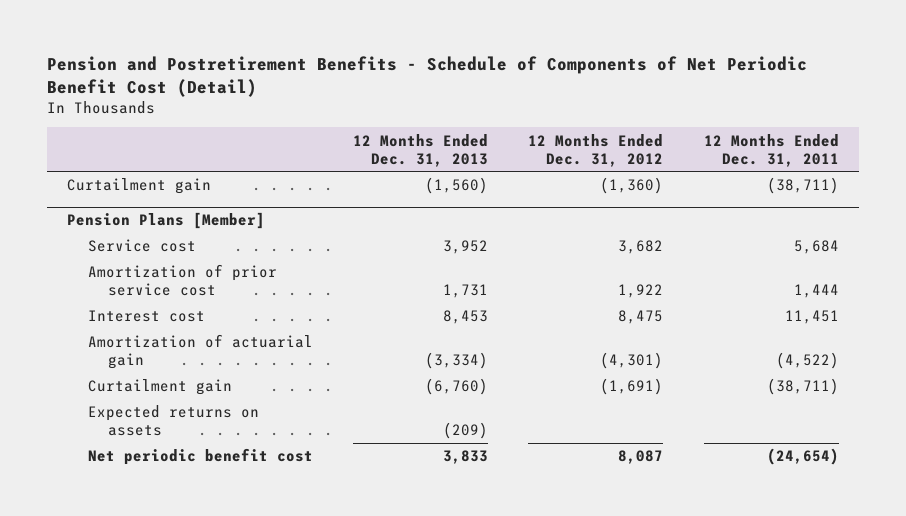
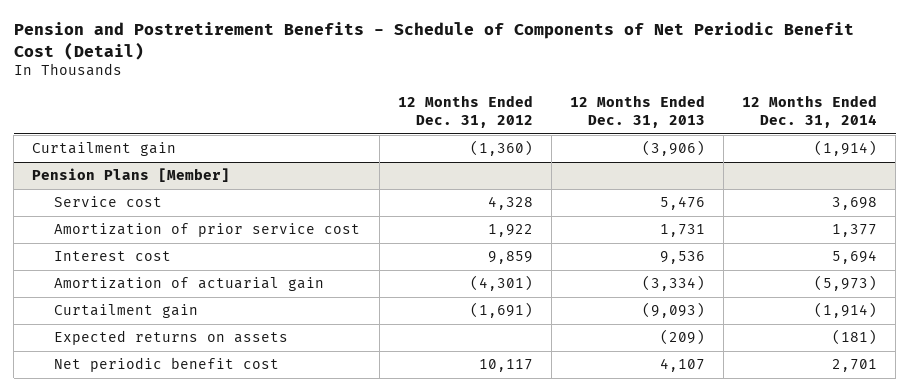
[703,133,839,167] 12 Months Ended Dec. 31, 2011 -> none
none -> [742,95,878,129] 12 Months Ended Dec. 31, 2014
[424,177,488,195] (1,560) -> [641,140,705,157] (3,906)
[442,240,488,255] 3,952 -> [659,196,705,211] 5,476
[618,240,664,255] 3,682 -> [487,196,533,211] 4,328
[442,310,488,325] 8,453 -> [659,251,705,265] 9,536
[618,310,664,325] 8,475 -> [487,251,533,265] 9,859
[424,378,488,396] (6,760) -> [641,302,705,319] (9,093)
[442,450,488,465] 3,833 -> [659,358,705,373] 4,107
[618,450,664,465] 8,087 -> [478,359,533,373] 10,117

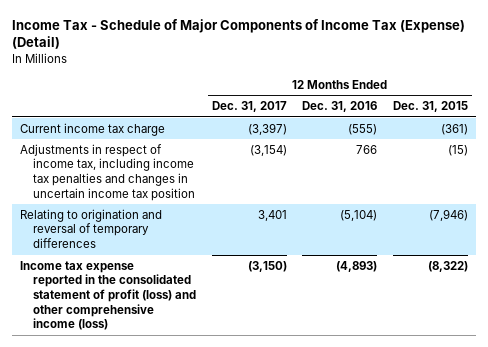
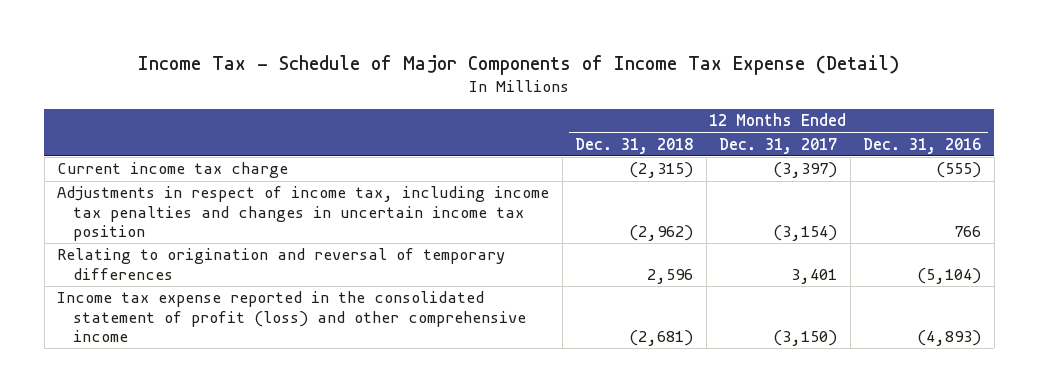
[12,18,466,50] Income Tax - Schedule of Major Components of Income Tax (Expense) (Detail) -> [138,55,900,76] Income Tax - Schedule of Major Components of Income Tax Expense (Detail)
[393,101,469,113] Dec. 31, 2015 -> none
none -> [575,137,694,154] Dec. 31, 2018
[20,260,196,331] Income tax expense reported in the consolidated statement of profit (loss) and other comprehensive income (loss) -> [57,291,526,343] Income tax expense reported in the consolidated statement of profit (loss) and other comprehensive income

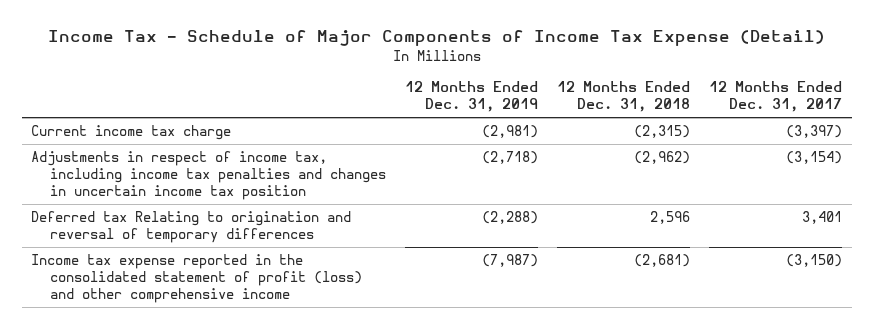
[863,137,982,154] Dec. 31, 2016 -> none
none -> [405,81,539,113] 12 Months Ended Dec. 31, 2019
[57,248,506,280] Relating to origination and reversal of temporary differences -> [31,211,352,244] Deferred tax Relating to origination and reversal of temporary differences

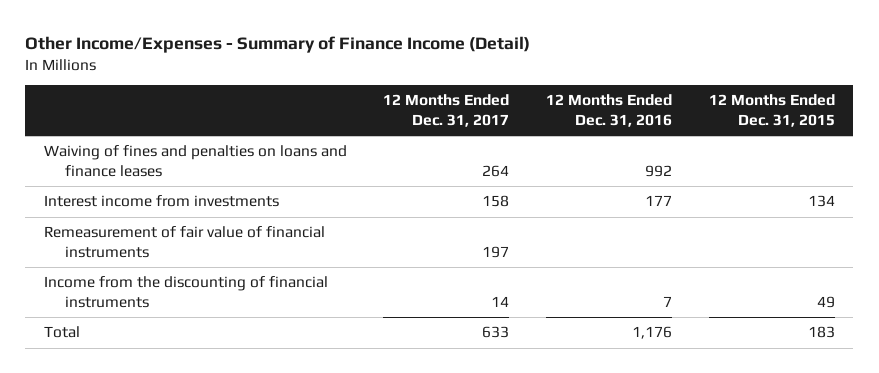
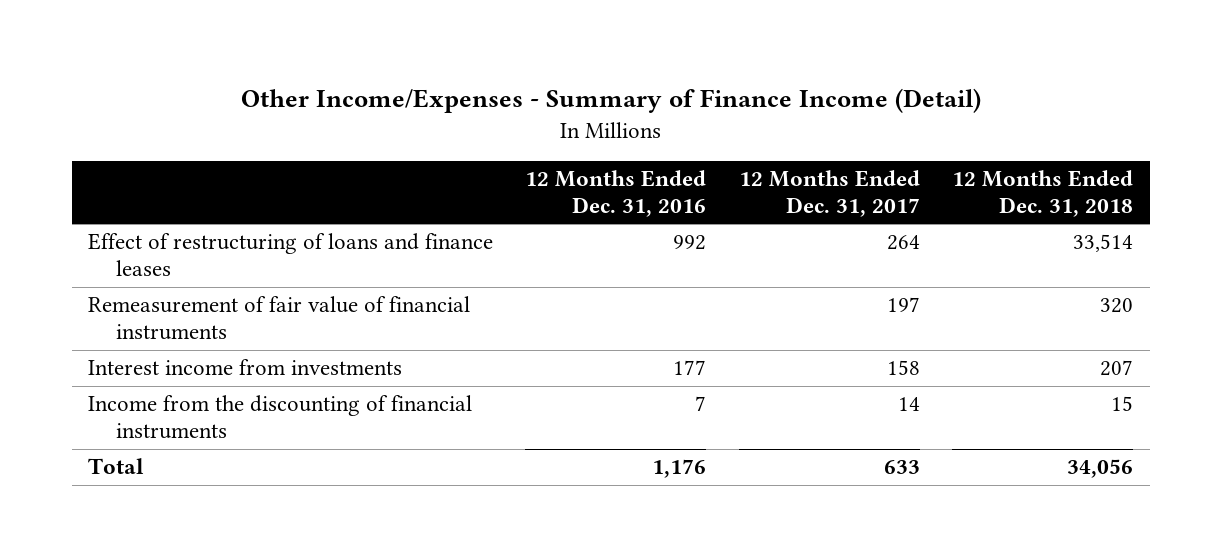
[708,94,835,127] 12 Months Ended Dec. 31, 2015 -> none
none -> [952,169,1134,217] 12 Months Ended Dec. 31, 2018
[43,145,347,177] Waiving of fines and penalties on loans and finance leases -> [87,233,493,277] Effect of restructuring of loans and finance leases
[43,195,279,208] Interest income from investments -> [87,359,402,376] Interest income from investments

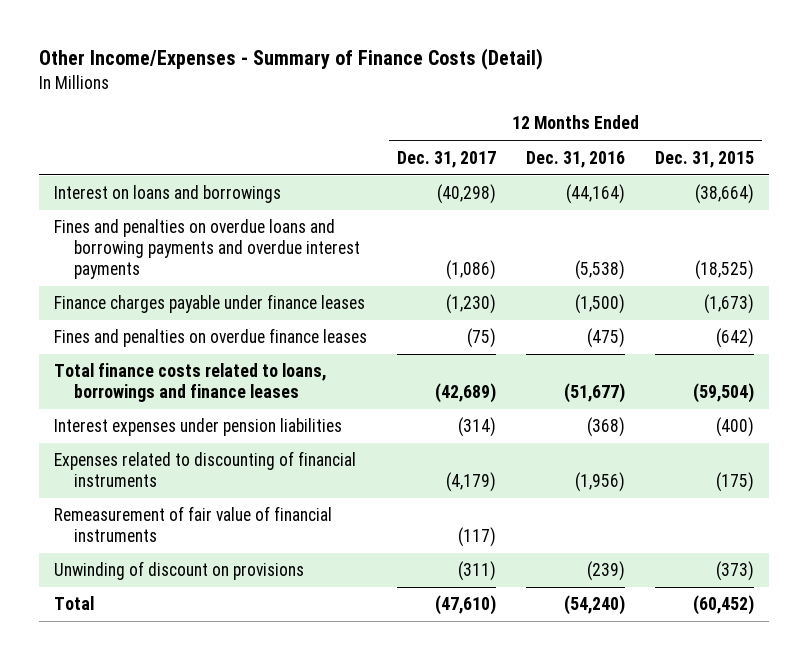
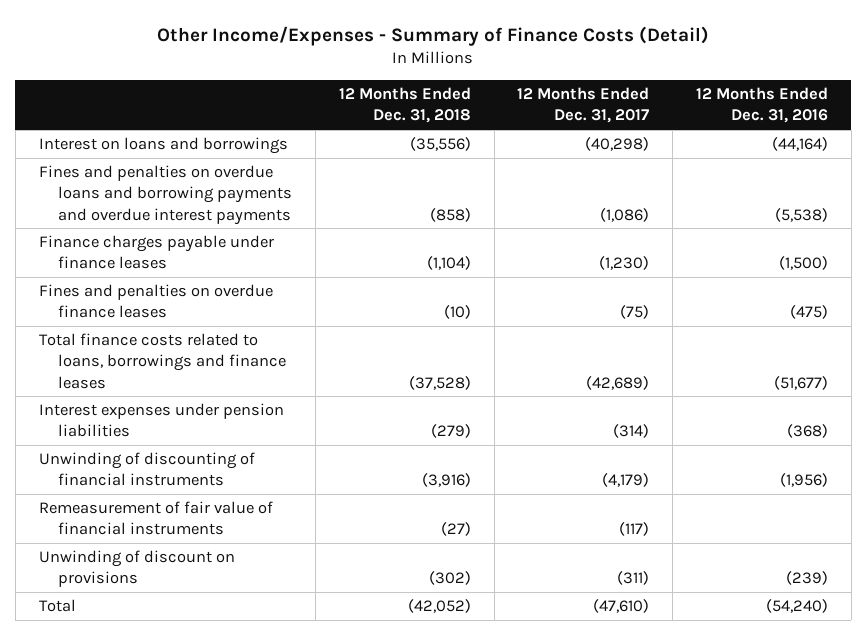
[655,150,755,168] Dec. 31, 2015 -> none
none -> [338,87,471,124] 12 Months Ended Dec. 31, 2018
[53,451,356,488] Expenses related to discounting of financial instruments -> [38,452,255,487] Unwinding of discounting of financial instruments

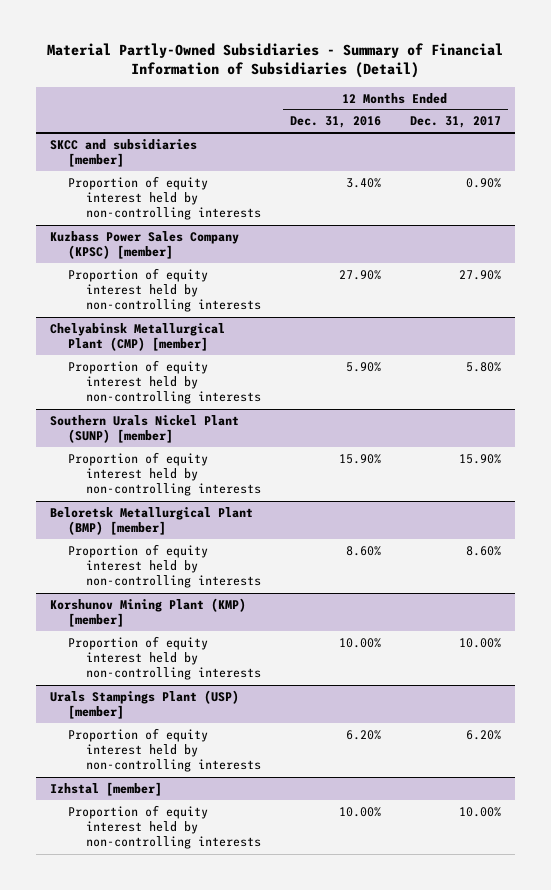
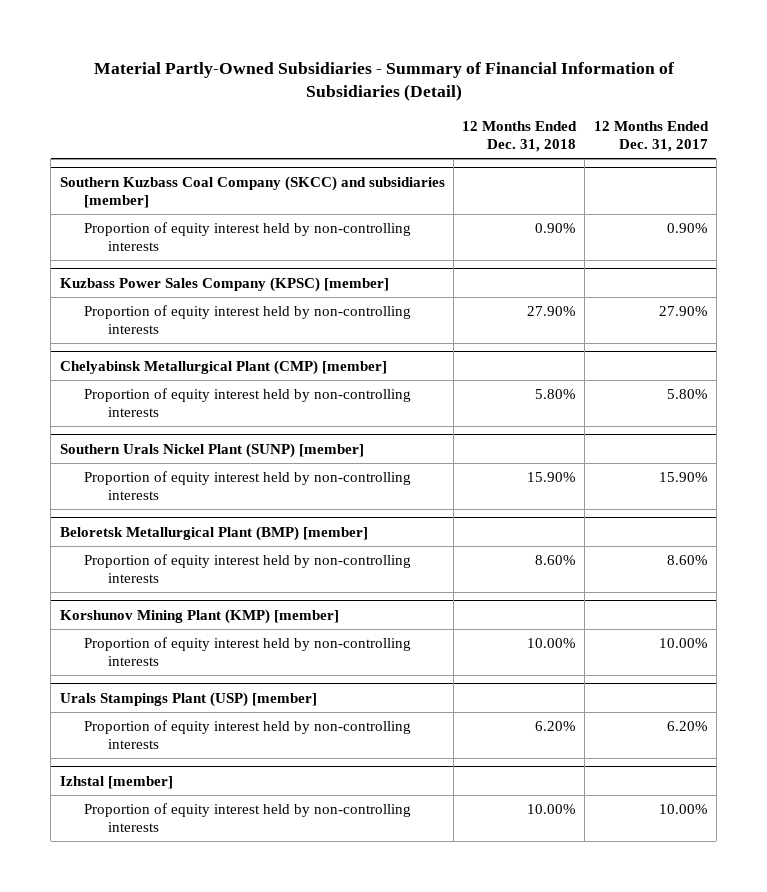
[289,116,381,129] Dec. 31, 2016 -> none
none -> [462,121,578,153] 12 Months Ended Dec. 31, 2018
[50,138,198,168] SKCC and subsidiaries [member] -> [59,175,445,208] Southern Kuzbass Coal Company (SKCC) and subsidiaries [member]

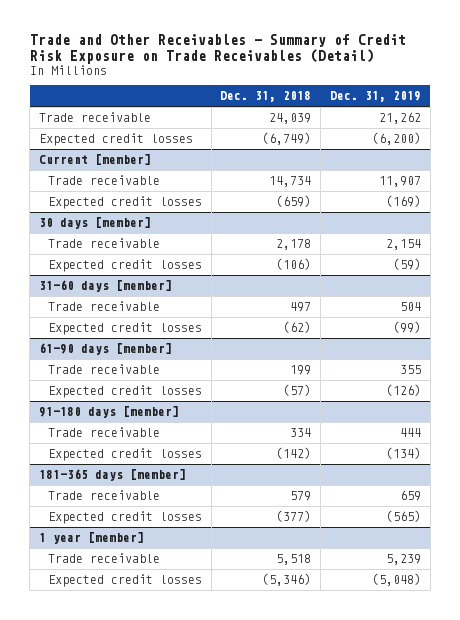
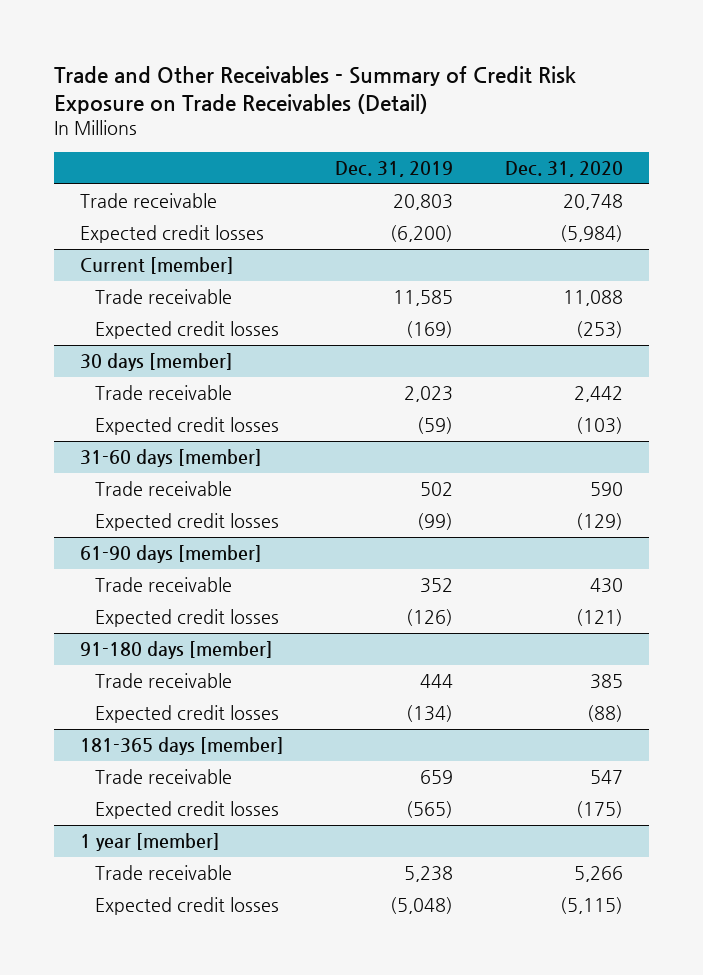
[220,91,312,103] Dec. 31, 2018 -> none
none -> [505,161,624,178] Dec. 31, 2020
[378,112,421,125] 21,262 -> [393,194,454,211] 20,803
[378,176,421,188] 11,907 -> [393,290,454,307] 11,585
[385,239,421,251] 2,154 -> [404,386,454,403] 2,023
[399,302,421,312] 504 -> [420,482,454,497] 502
[399,365,421,375] 355 -> [420,578,454,594] 352
[385,554,421,566] 5,239 -> [404,866,454,883] 5,238

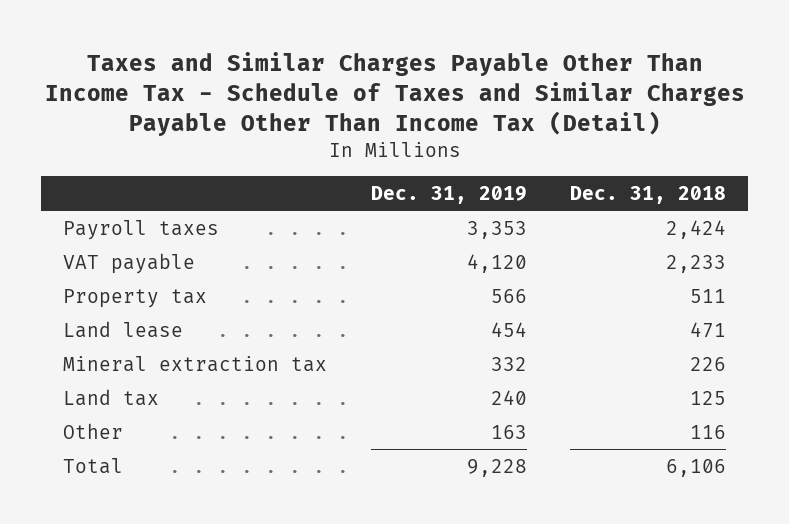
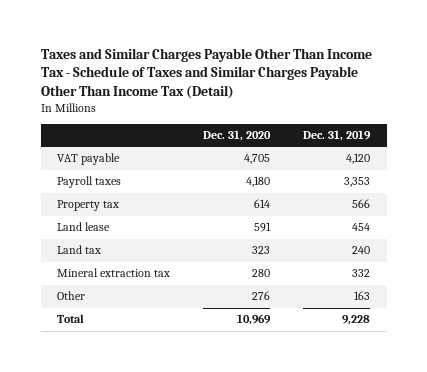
[570,185,727,204] Dec. 31, 2018 -> none
none -> [203,130,272,142] Dec. 31, 2020
[63,219,220,240] Payroll taxes -> [57,176,122,189] Payroll taxes
[63,355,328,372] Mineral extraction tax -> [57,268,171,278] Mineral extraction tax

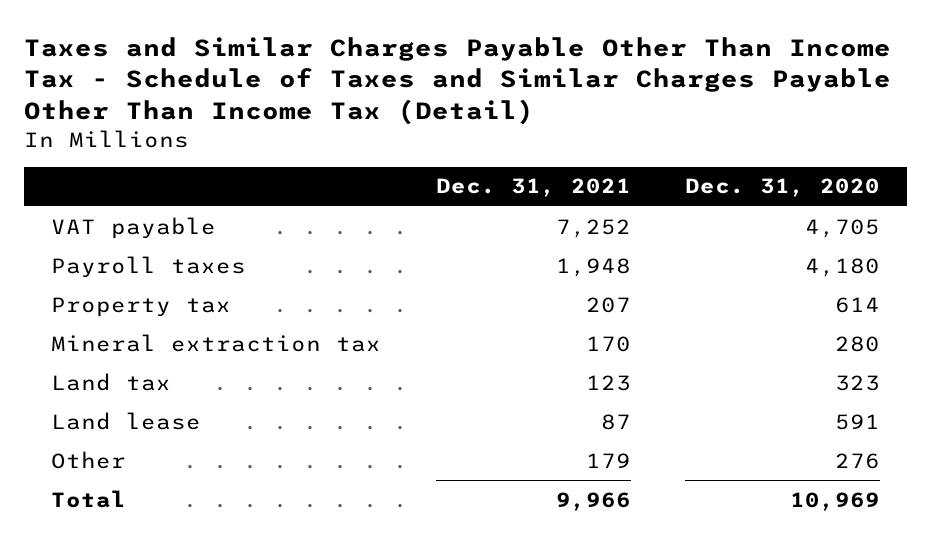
[303,130,372,142] Dec. 31, 2019 -> none
none -> [435,178,631,198] Dec. 31, 2021
[57,245,102,255] Land tax -> [51,372,172,391] Land tax
[57,222,111,232] Land lease -> [51,411,202,430] Land lease

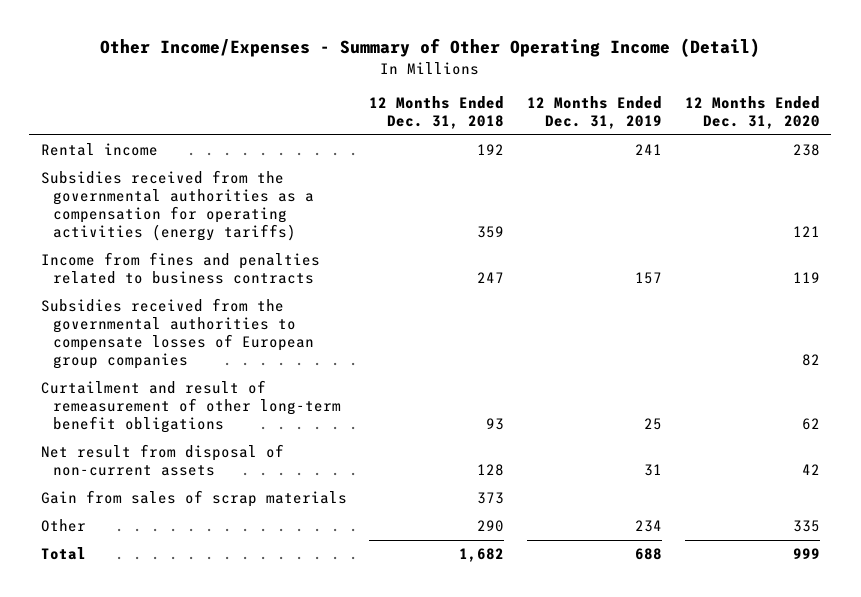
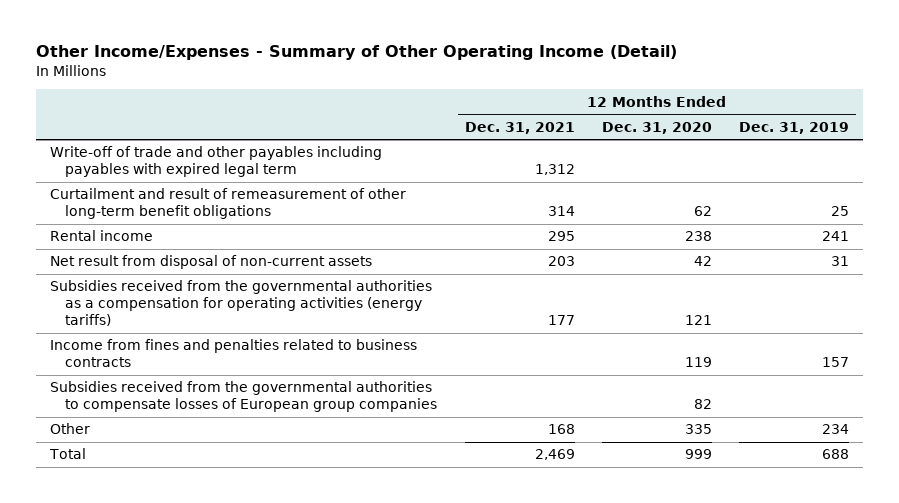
[369,96,505,130] 12 Months Ended Dec. 31, 2018 -> none
none -> [464,121,575,134] Dec. 31, 2021
none -> [50,146,383,178] Write-off of trade and other payables including payables with expired legal term
[40,380,342,434] Curtailment and result of remeasurement of other long-term benefit obligations -> [50,188,407,220] Curtailment and result of remeasurement of other long-term benefit obligations
[40,444,284,477] Net result from disposal of non-current assets -> [50,255,373,270] Net result from disposal of non-current assets
[40,490,347,508] Gain from sales of scrap materials -> none

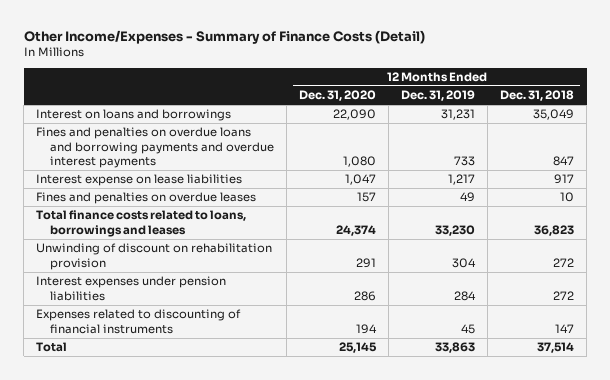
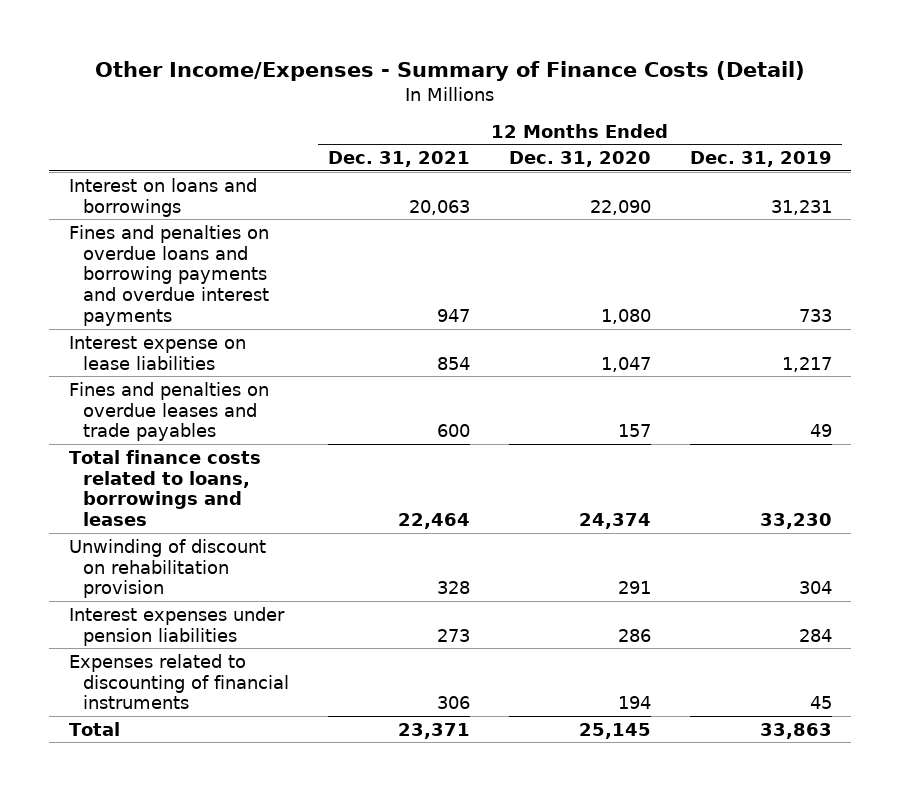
[500,90,575,102] Dec. 31, 2018 -> none
none -> [327,151,470,168] Dec. 31, 2021
[36,192,257,205] Fines and penalties on overdue leases -> [68,381,269,442] Fines and penalties on overdue leases and trade payables

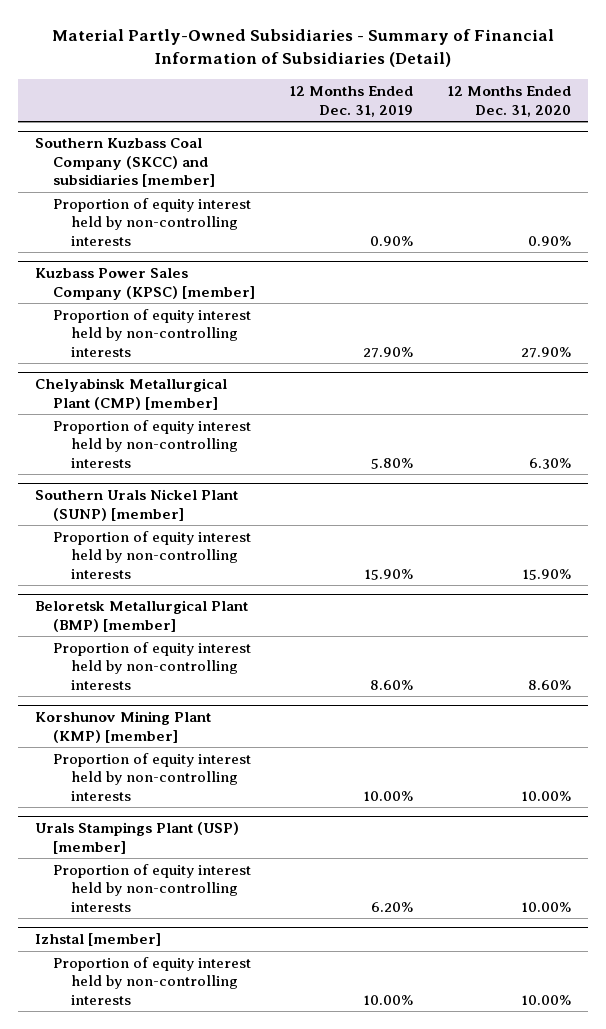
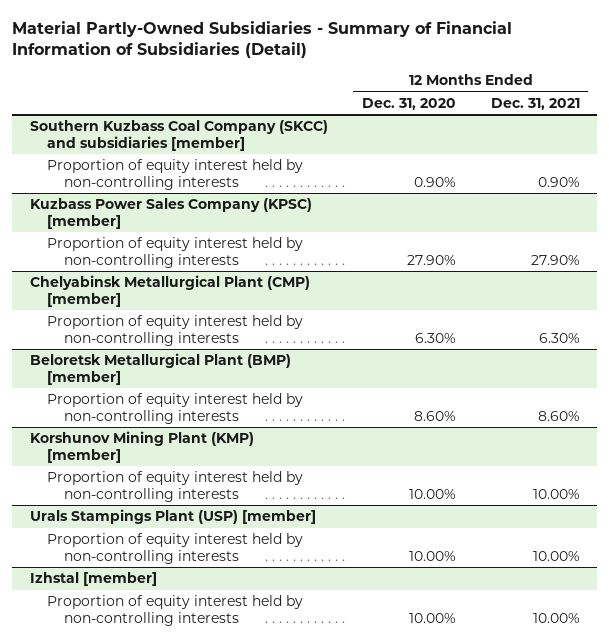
[288,85,413,117] 12 Months Ended Dec. 31, 2019 -> none
none -> [490,97,580,110] Dec. 31, 2021
[34,489,238,521] Southern Urals Nickel Plant (SUNP) [member] -> none
[53,530,252,579] Proportion of equity interest held by non-controlling interests -> none

